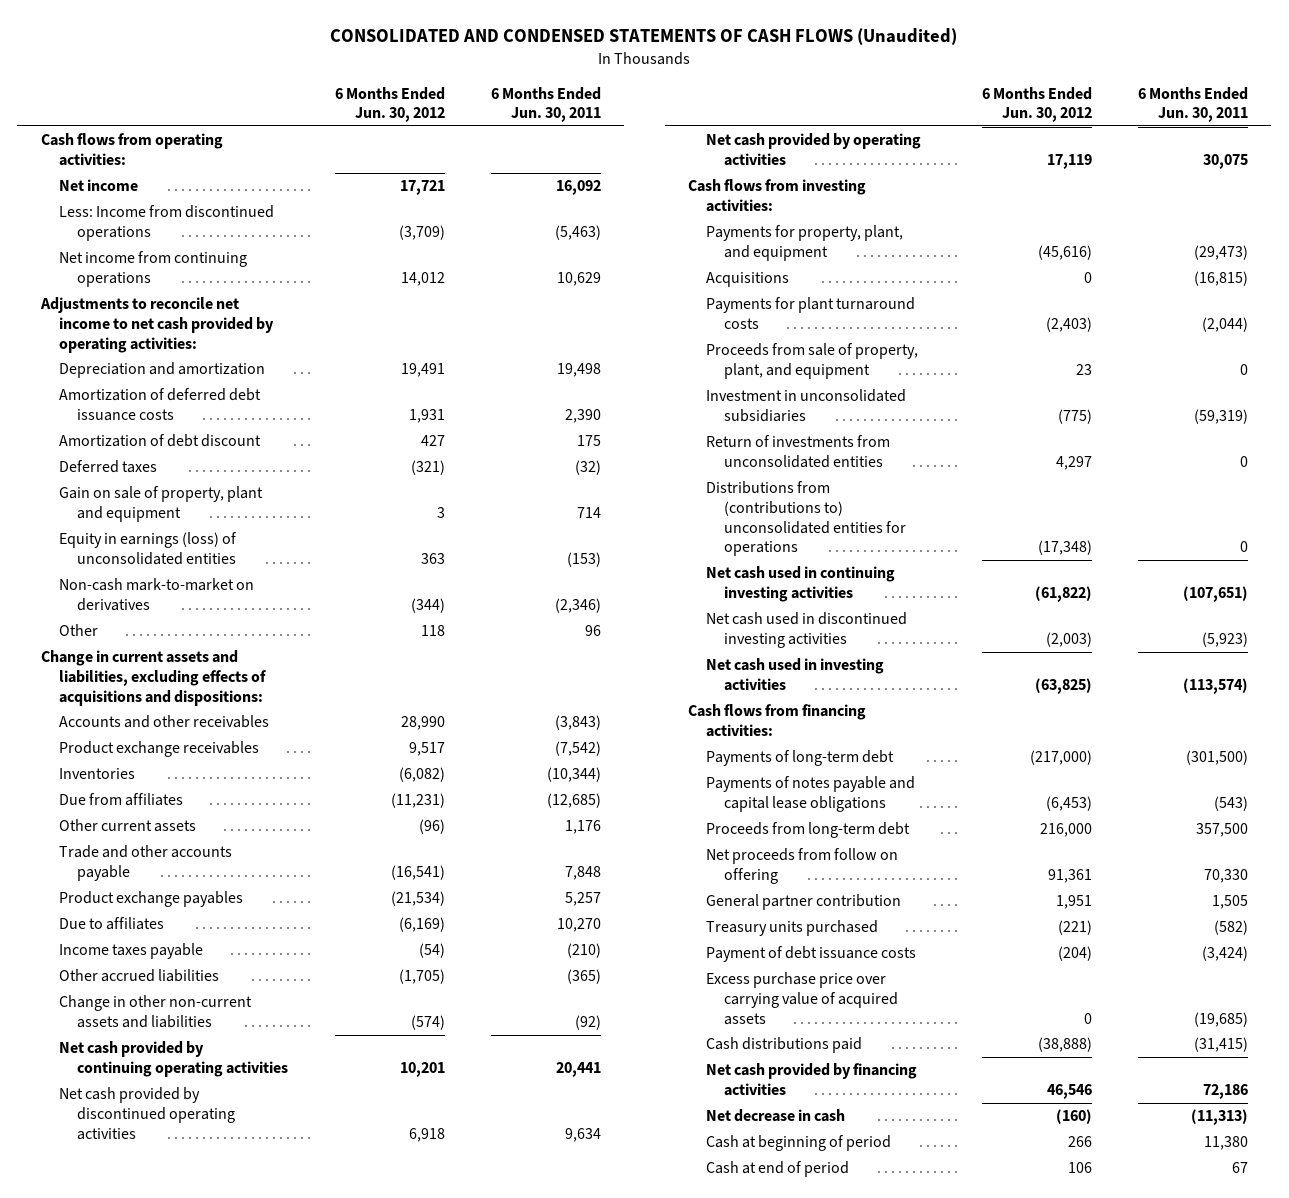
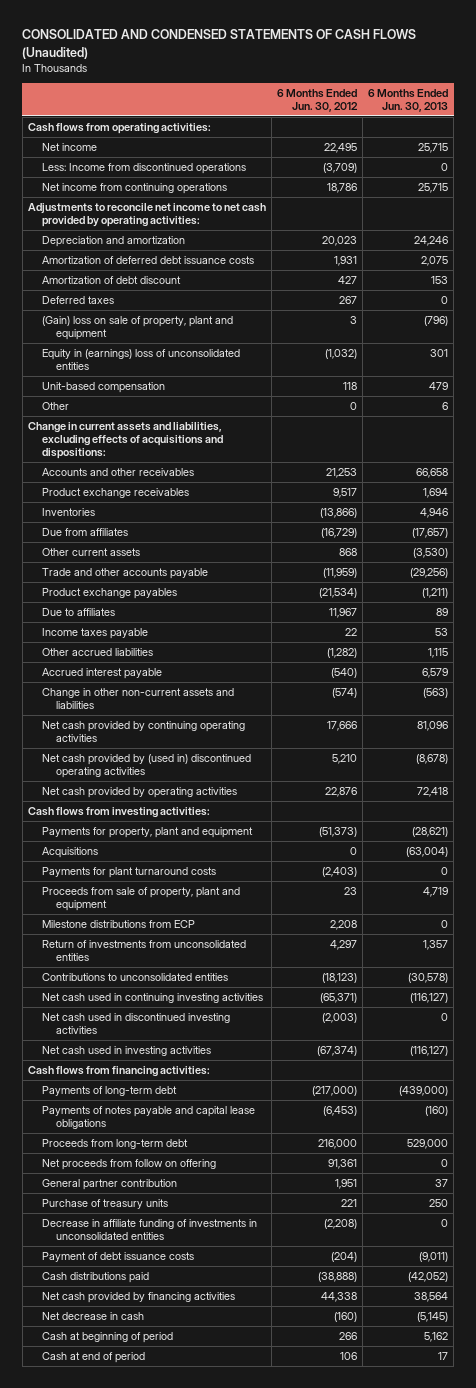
[491,86,602,123] 6 Months Ended Jun. 30, 2011 -> none
none -> [367,88,448,112] 6 Months Ended Jun. 30, 2013
[399,180,445,196] 17,721 -> [323,142,357,153] 22,495
[400,271,445,286] 14,012 -> [326,182,357,193] 18,786
[400,363,445,378] 19,491 -> [321,235,357,246] 20,023
[58,578,254,611] Non-cash mark-to-market on derivatives -> none
[410,460,445,476] (321) -> [338,295,357,304] 267
[58,486,263,522] Gain on sale of property, plant and equipment -> [41,315,233,341] (Gain) loss on sale of property, plant and equipment
[58,532,237,565] Equity in earnings (loss) of unconsolidated entities -> [41,348,240,371] Equity in (earnings) loss of unconsolidated entities
[420,552,445,564] 363 -> [324,348,357,359] (1,032)
none -> [41,381,165,393] Unit-based compensation
[420,625,445,637] 118 -> [349,401,357,410] 0
[400,716,445,731] 28,990 -> [325,467,357,478] 21,253
[398,767,445,783] (6,082) -> [319,507,357,518] (13,866)
[390,793,445,809] (11,231) -> [320,527,357,538] (16,729)
[418,819,445,835] (96) -> [338,547,357,556] 868
[390,864,445,880] (16,541) -> [322,567,357,578] (11,959)
[398,917,445,933] (6,169) -> [328,607,357,618] 11,967
[418,943,445,959] (54) -> [344,627,357,636] 22
[398,969,445,985] (1,705) -> [326,647,357,658] (1,282)
none -> [41,667,162,679] Accrued interest payable
[399,1061,445,1077] 10,201 -> [326,720,357,731] 17,666
[58,1087,236,1140] Net cash provided by discontinued operating activities -> [41,753,251,779] Net cash provided by (used in) discontinued operating activities
[408,1127,445,1142] 6,918 -> [331,753,357,764] 5,210
[1046,153,1092,169] 17,119 -> [324,786,357,797] 22,876
[706,225,904,261] Payments for property, plant, and equipment -> [41,826,253,838] Payments for property, plant and equipment
[1037,244,1092,260] (45,616) -> [318,826,357,837] (51,373)
[706,389,907,422] Investment in unconsolidated subsidiaries -> none
[706,343,919,379] Proceeds from sale of property, plant, and equipment -> [41,886,240,912] Proceeds from sale of property, plant and equipment
none -> [41,919,195,928] Milestone distributions from ECP
[706,481,907,557] Distributions from (contributions to) unconsolidated entities for operations -> [41,972,228,981] Contributions to unconsolidated entities
[1037,540,1092,556] (17,348) -> [321,972,357,983] (18,123)
[1034,585,1092,602] (61,822) -> [319,992,357,1003] (65,371)
[1034,677,1092,694] (63,825) -> [316,1045,357,1056] (67,374)
[706,920,879,937] Treasury units purchased -> [41,1198,168,1209] Purchase of treasury units
[1057,920,1092,936] (221) -> [340,1198,357,1207] 221
none -> [41,1218,257,1241] Decrease in affiliate funding of investments in unconsolidated entities
[706,972,899,1025] Excess purchase price over carrying value of acquired assets -> none
[1046,1083,1092,1099] 46,546 -> [320,1291,357,1302] 44,338

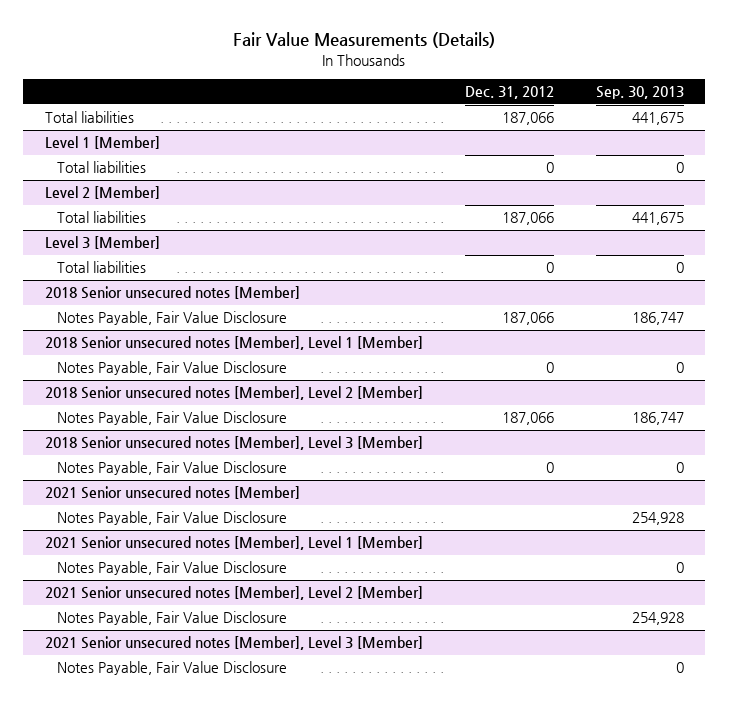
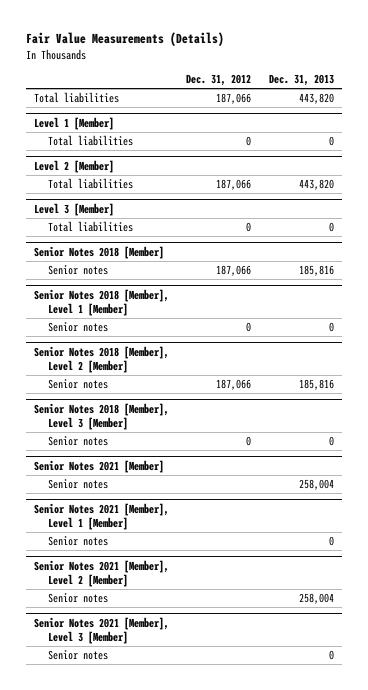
[596,86,685,100] Sep. 30, 2013 -> none
none -> [268,74,334,87] Dec. 31, 2013
[44,286,300,300] 2018 Senior unsecured notes [Member] -> [34,245,165,259] Senior Notes 2018 [Member]
[56,311,287,326] Notes Payable, Fair Value Disclosure -> [48,265,109,276] Senior notes
[44,336,423,351] 2018 Senior unsecured notes [Member], Level 1 [Member] -> [34,288,170,316] Senior Notes 2018 [Member], Level 1 [Member]
[56,361,287,376] Notes Payable, Fair Value Disclosure -> [48,322,109,333] Senior notes
[44,386,423,401] 2018 Senior unsecured notes [Member], Level 2 [Member] -> [34,345,170,373] Senior Notes 2018 [Member], Level 2 [Member]
[56,411,287,426] Notes Payable, Fair Value Disclosure -> [48,379,109,390] Senior notes
[44,436,423,451] 2018 Senior unsecured notes [Member], Level 3 [Member] -> [34,402,170,430] Senior Notes 2018 [Member], Level 3 [Member]
[56,461,287,476] Notes Payable, Fair Value Disclosure -> [48,436,109,447] Senior notes
[44,486,300,500] 2021 Senior unsecured notes [Member] -> [34,459,165,473] Senior Notes 2021 [Member]
[56,511,287,526] Notes Payable, Fair Value Disclosure -> [48,479,109,490] Senior notes
[44,536,423,551] 2021 Senior unsecured notes [Member], Level 1 [Member] -> [34,502,170,530] Senior Notes 2021 [Member], Level 1 [Member]
[56,561,287,576] Notes Payable, Fair Value Disclosure -> [48,536,109,547] Senior notes
[44,586,423,601] 2021 Senior unsecured notes [Member], Level 2 [Member] -> [34,559,170,587] Senior Notes 2021 [Member], Level 2 [Member]
[56,611,287,626] Notes Payable, Fair Value Disclosure -> [48,593,109,604] Senior notes
[44,636,423,651] 2021 Senior unsecured notes [Member], Level 3 [Member] -> [34,616,170,644] Senior Notes 2021 [Member], Level 3 [Member]
[56,661,287,676] Notes Payable, Fair Value Disclosure -> [48,650,109,661] Senior notes

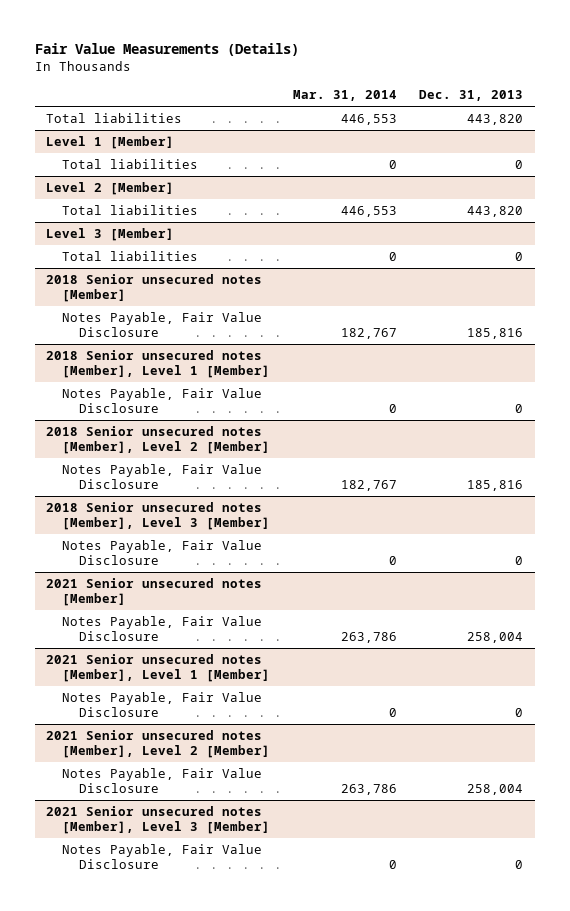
[186,74,252,87] Dec. 31, 2012 -> none
none -> [292,90,397,102] Mar. 31, 2014
[34,245,165,259] Senior Notes 2018 [Member] -> [46,273,263,303] 2018 Senior unsecured notes [Member]
[48,265,109,276] Senior notes -> [62,311,263,338] Notes Payable, Fair Value Disclosure
[34,288,170,316] Senior Notes 2018 [Member], Level 1 [Member] -> [46,349,271,379] 2018 Senior unsecured notes [Member], Level 1 [Member]
[48,322,109,333] Senior notes -> [62,387,263,414] Notes Payable, Fair Value Disclosure
[34,345,170,373] Senior Notes 2018 [Member], Level 2 [Member] -> [46,425,271,455] 2018 Senior unsecured notes [Member], Level 2 [Member]
[48,379,109,390] Senior notes -> [62,463,263,490] Notes Payable, Fair Value Disclosure
[34,402,170,430] Senior Notes 2018 [Member], Level 3 [Member] -> [46,501,271,531] 2018 Senior unsecured notes [Member], Level 3 [Member]
[48,436,109,447] Senior notes -> [62,539,263,566] Notes Payable, Fair Value Disclosure
[34,459,165,473] Senior Notes 2021 [Member] -> [46,577,263,607] 2021 Senior unsecured notes [Member]
[48,479,109,490] Senior notes -> [62,615,263,642] Notes Payable, Fair Value Disclosure
[34,502,170,530] Senior Notes 2021 [Member], Level 1 [Member] -> [46,653,271,683] 2021 Senior unsecured notes [Member], Level 1 [Member]
[48,536,109,547] Senior notes -> [62,691,263,718] Notes Payable, Fair Value Disclosure
[34,559,170,587] Senior Notes 2021 [Member], Level 2 [Member] -> [46,729,271,759] 2021 Senior unsecured notes [Member], Level 2 [Member]
[48,593,109,604] Senior notes -> [62,767,263,794] Notes Payable, Fair Value Disclosure
[34,616,170,644] Senior Notes 2021 [Member], Level 3 [Member] -> [46,805,271,835] 2021 Senior unsecured notes [Member], Level 3 [Member]
[48,650,109,661] Senior notes -> [62,843,263,870] Notes Payable, Fair Value Disclosure

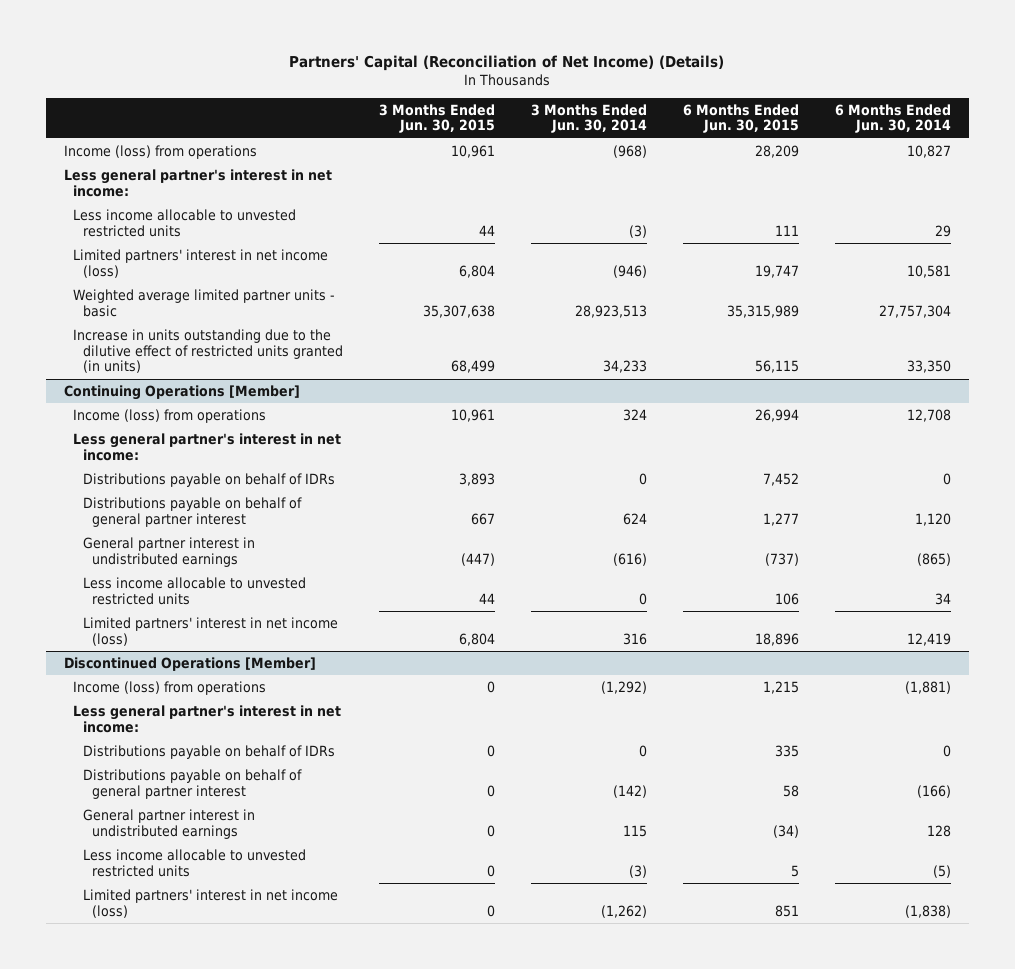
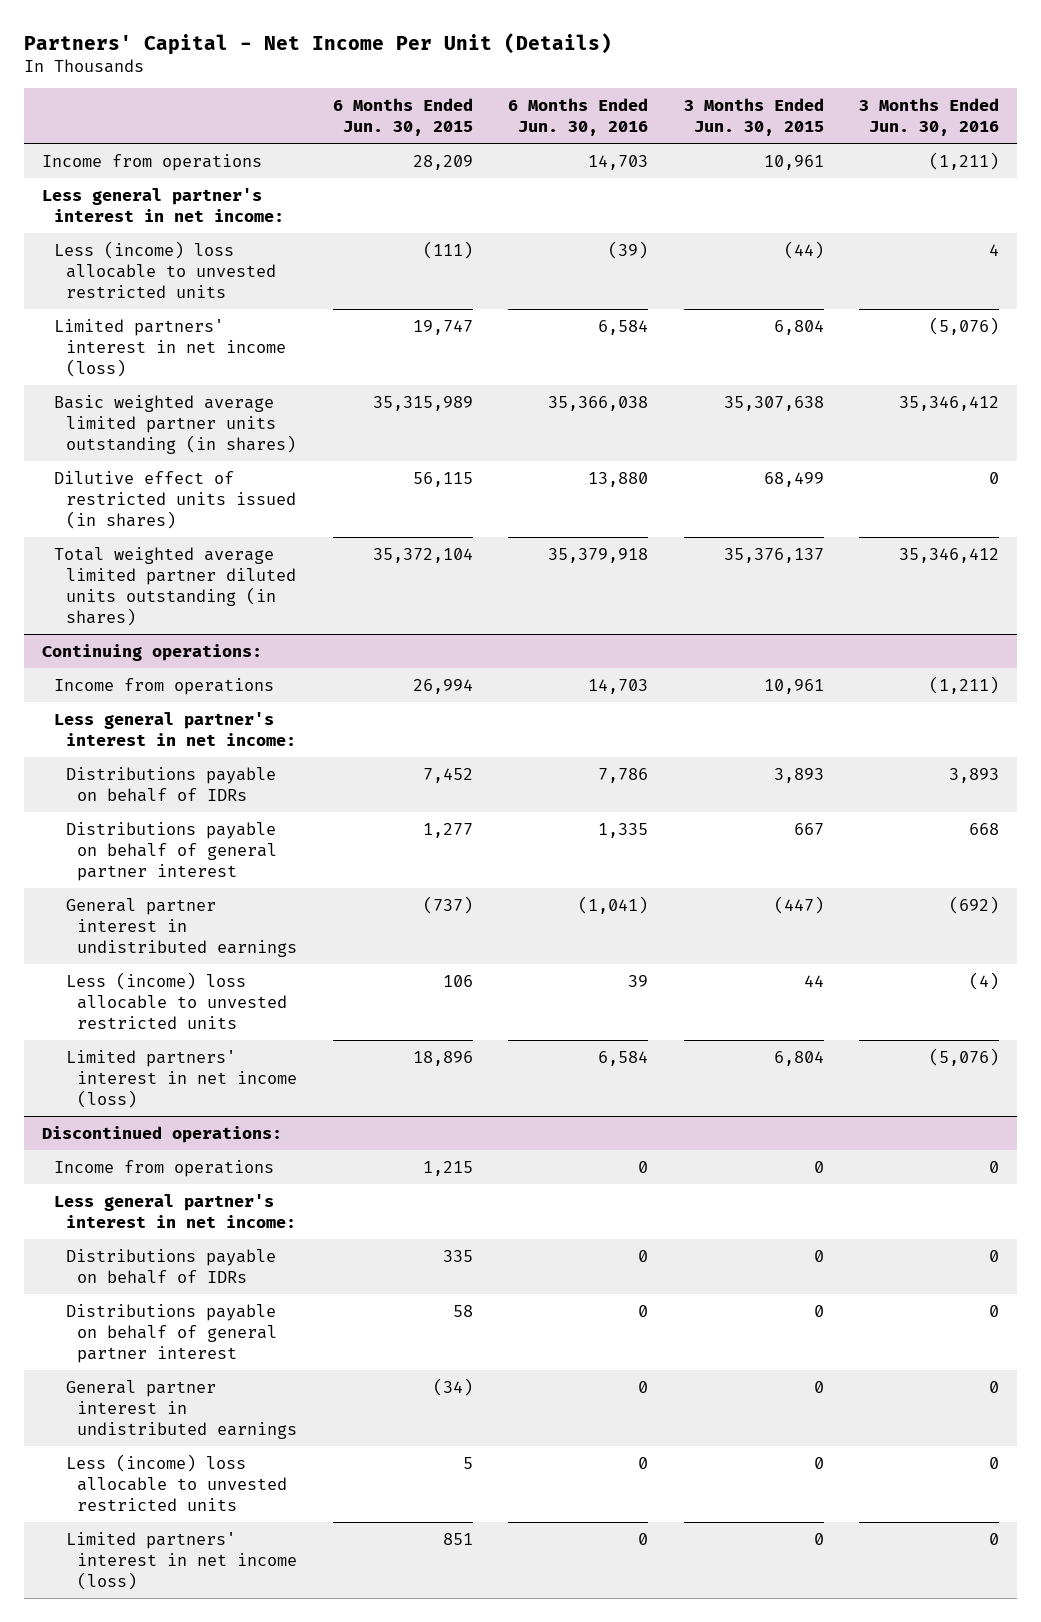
[289,54,725,71] Partners' Capital (Reconciliation of Net Income) (Details) -> [24,32,613,55] Partners' Capital - Net Income Per Unit (Details)
[530,103,647,134] 3 Months Ended Jun. 30, 2014 -> none
[834,103,951,134] 6 Months Ended Jun. 30, 2014 -> none
none -> [508,98,649,137] 6 Months Ended Jun. 30, 2016
none -> [859,98,1000,137] 3 Months Ended Jun. 30, 2016
[64,144,258,159] Income (loss) from operations -> [42,153,263,171] Income from operations
[73,208,297,237] Less income allocable to unvested restricted units -> [53,240,276,298] Less (income) loss allocable to unvested restricted units
[478,224,495,236] 44 -> [783,240,824,259] (44)
[774,224,799,236] 111 -> [422,240,473,259] (111)
[73,288,336,317] Weighted average limited partner units - basic -> [53,394,296,454] Basic weighted average limited partner units outstanding (in shares)
[73,328,343,374] Increase in units outstanding due to the dilutive effect of restricted units granted (in units) -> [53,470,296,529] Dilutive effect of restricted units issued (in shares)
none -> [53,546,296,626] Total weighted average limited partner diluted units outstanding (in shares)
[64,384,301,400] Continuing Operations [Member] -> [42,643,263,661] Continuing operations:
[73,408,267,423] Income (loss) from operations -> [53,677,274,695] Income from operations
[82,576,306,605] Less income allocable to unvested restricted units -> [65,971,288,1029] Less (income) loss allocable to unvested restricted units
[64,656,317,671] Discontinued Operations [Member] -> [42,1125,283,1143] Discontinued operations:
[73,680,267,695] Income (loss) from operations -> [53,1159,274,1177] Income from operations
[82,848,306,877] Less income allocable to unvested restricted units -> [65,1453,288,1511] Less (income) loss allocable to unvested restricted units

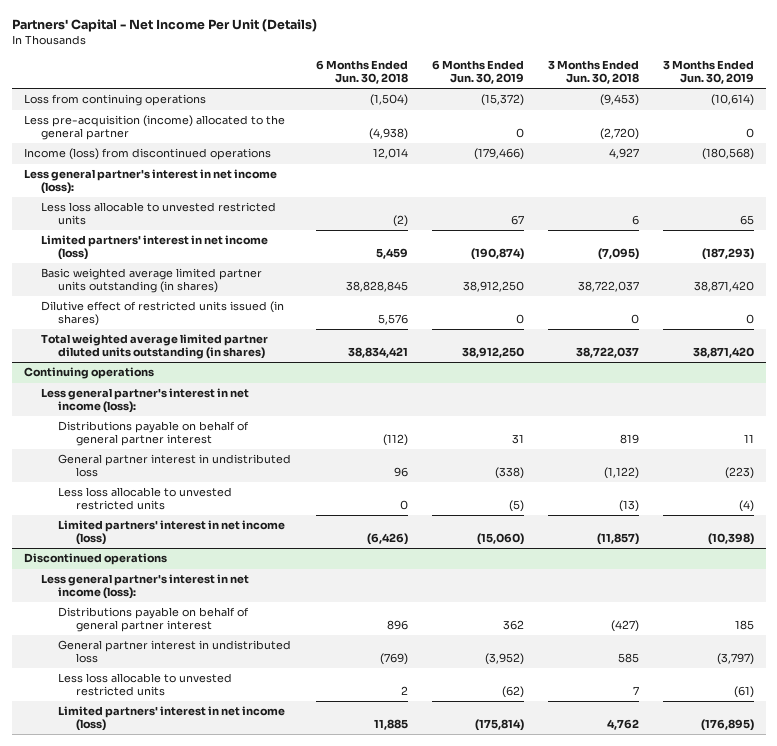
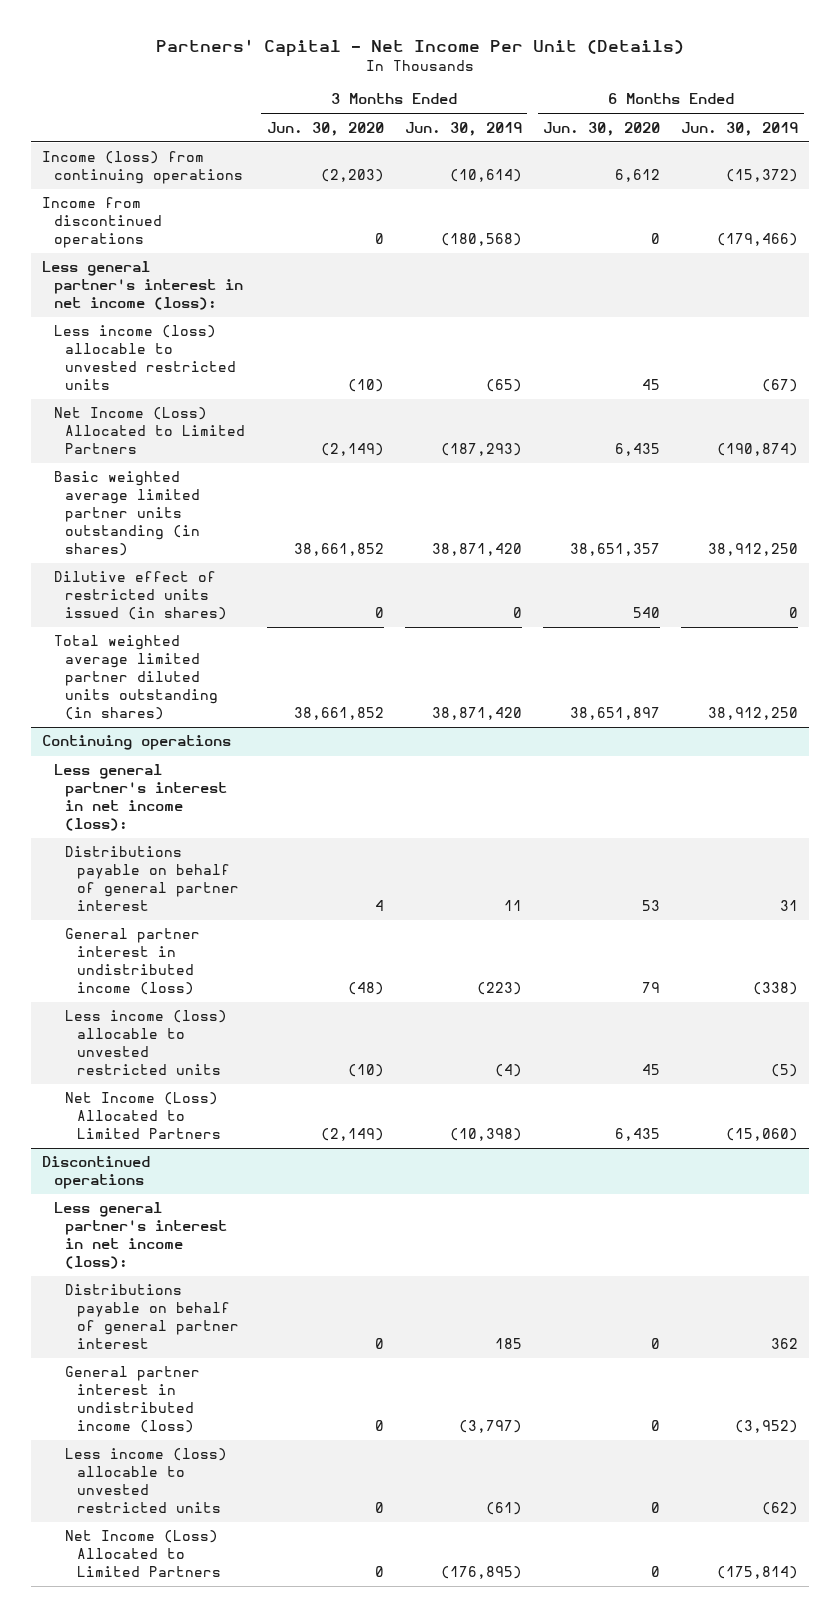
[315,60,408,84] 6 Months Ended Jun. 30, 2018 -> none
[547,60,639,84] 3 Months Ended Jun. 30, 2018 -> none
none -> [266,121,384,136] Jun. 30, 2020
none -> [543,121,661,136] Jun. 30, 2020
[23,115,285,141] Less pre-acquisition (income) allocated to the general partner -> none
[23,94,206,107] Loss from continuing operations -> [41,151,243,185] Income (loss) from continuing operations
[23,148,271,161] Income (loss) from discontinued operations -> [41,197,162,249] Income from discontinued operations
[41,202,277,226] Less loss allocable to unvested restricted units -> [53,325,237,391] Less income (loss) allocable to unvested restricted units
[510,215,524,226] 67 -> [762,379,799,393] (67)
[739,215,754,226] 65 -> [485,379,522,393] (65)
[41,235,269,261] Limited partners' interest in net income (loss) -> [53,407,246,455] Net Income (Loss) Allocated to Limited Partners
[58,454,292,478] General partner interest in undistributed loss -> [65,928,201,996] General partner interest in undistributed income (loss)
[58,487,233,511] Less loss allocable to unvested restricted units -> [65,1010,228,1076] Less income (loss) allocable to unvested restricted units
[58,520,286,546] Limited partners' interest in net income (loss) -> [65,1092,222,1140] Net Income (Loss) Allocated to Limited Partners
[58,640,292,664] General partner interest in undistributed loss -> [65,1366,201,1434] General partner interest in undistributed income (loss)
[58,673,233,697] Less loss allocable to unvested restricted units -> [65,1448,228,1514] Less income (loss) allocable to unvested restricted units
[58,706,286,732] Limited partners' interest in net income (loss) -> [65,1530,222,1578] Net Income (Loss) Allocated to Limited Partners

